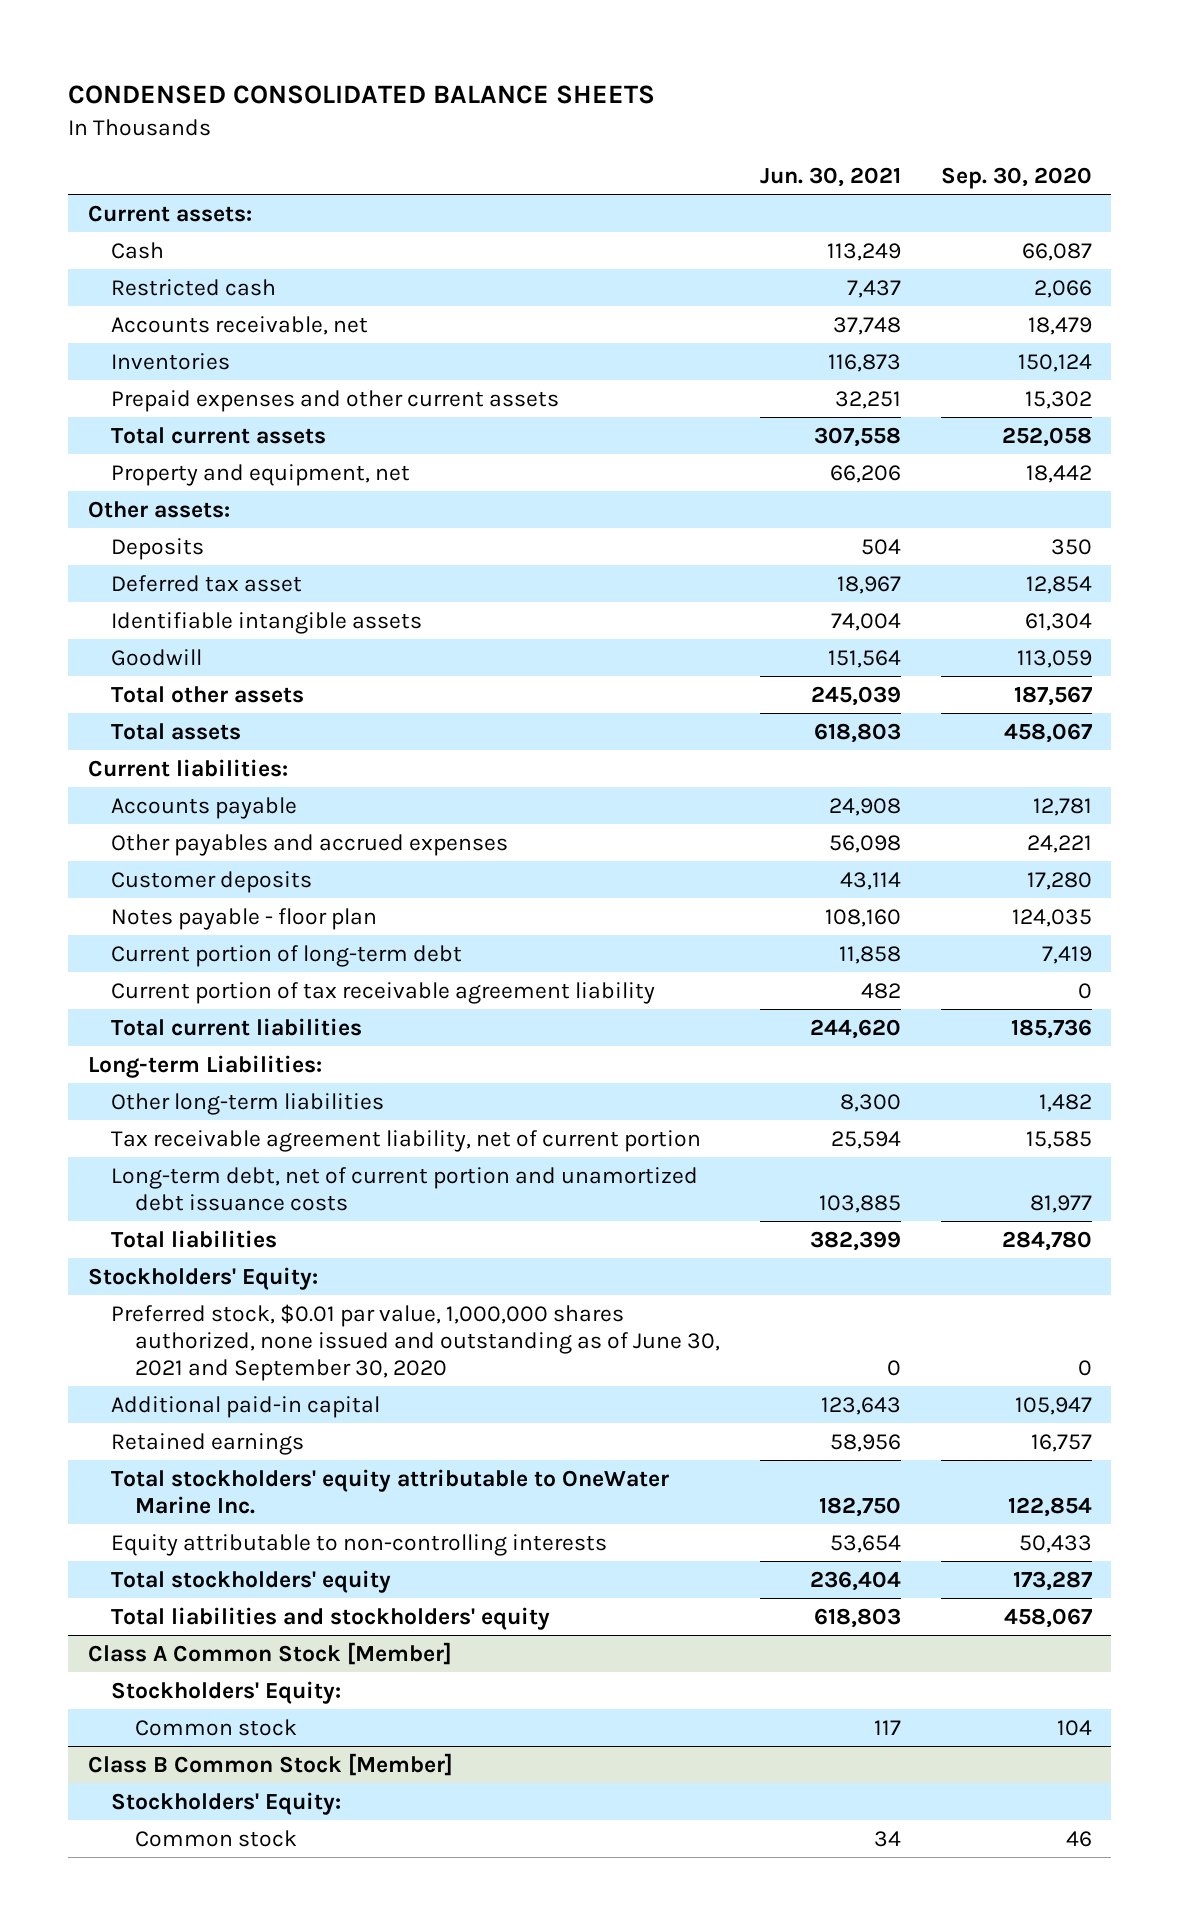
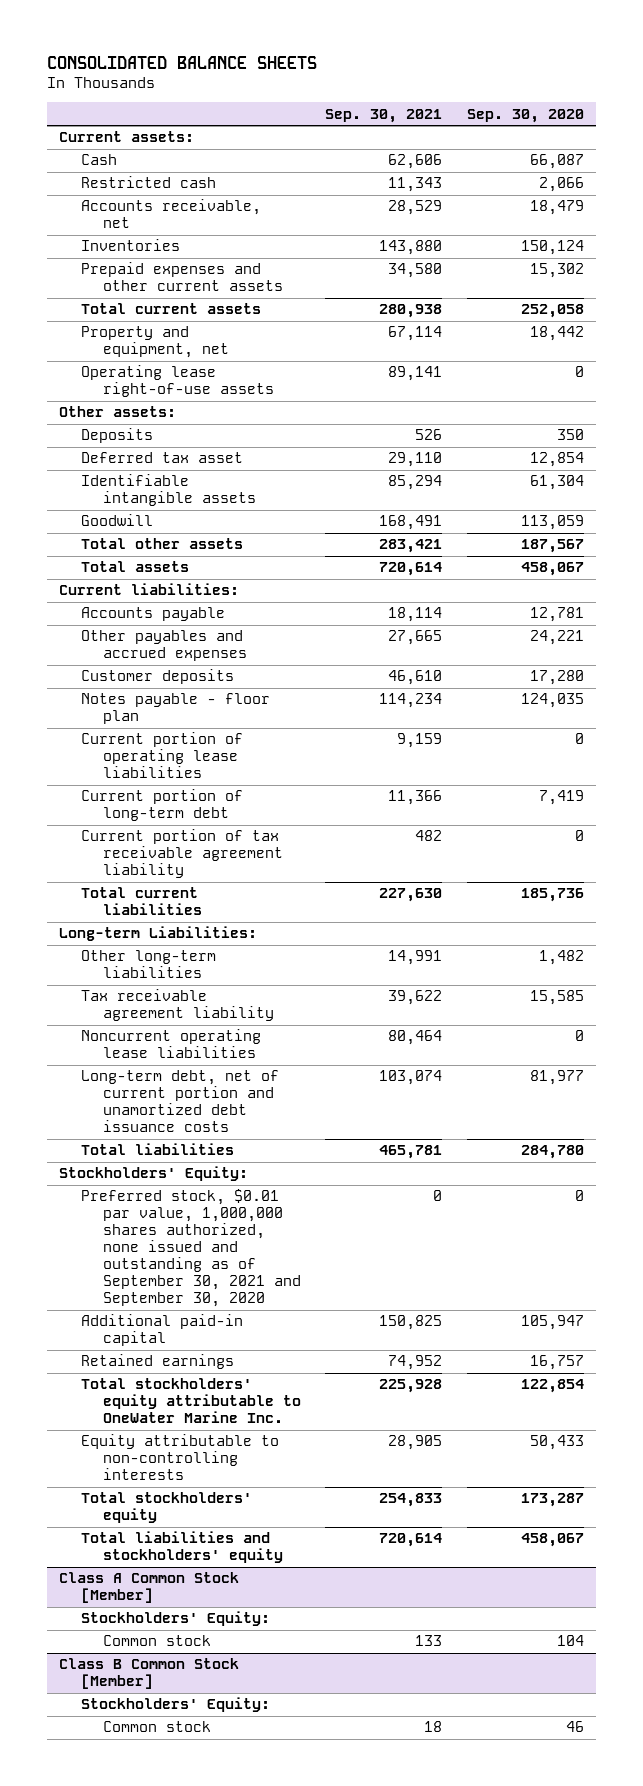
[67,85,655,105] CONDENSED CONSOLIDATED BALANCE SHEETS -> [46,55,317,69] CONSOLIDATED BALANCE SHEETS
[759,167,901,188] Jun. 30, 2021 -> none
none -> [325,108,443,123] Sep. 30, 2021
none -> [80,365,274,398] Operating lease right-of-use assets
none -> [80,732,243,779] Current portion of operating lease liabilities
[111,1129,702,1152] Tax receivable agreement liability, net of current portion -> [80,989,274,1022] Tax receivable agreement liability
none -> [80,1029,261,1059] Noncurrent operating lease liabilities
[111,1303,721,1381] Preferred stock, $0.01 par value, 1,000,000 shares authorized, none issued and outstanding as of June 30, 2021 and September 30, 2020 -> [80,1189,301,1308] Preferred stock, $0.01 par value, 1,000,000 shares authorized, none issued and outstanding as of September 30, 2021 and September 30, 2020

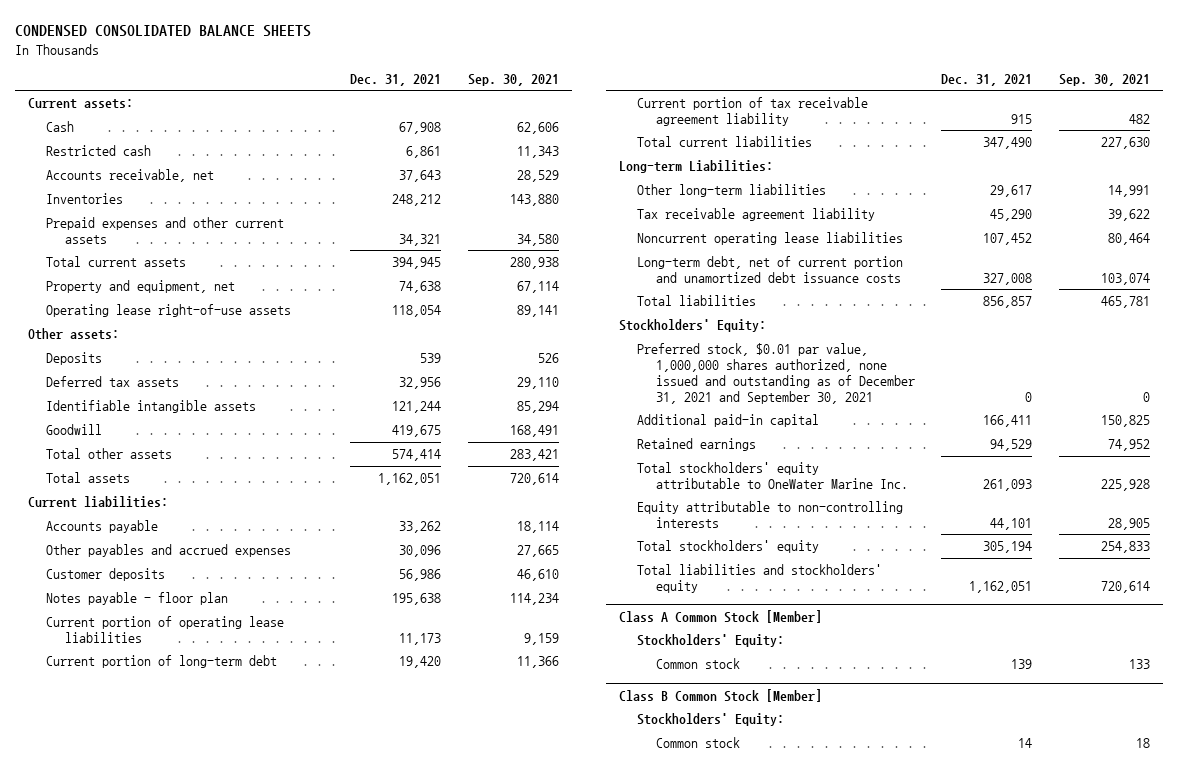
[46,55,317,69] CONSOLIDATED BALANCE SHEETS -> [14,25,311,38] CONDENSED CONSOLIDATED BALANCE SHEETS
[466,108,584,123] Sep. 30, 2020 -> none
none -> [350,73,442,86] Dec. 31, 2021
[80,452,243,464] Deferred tax asset -> [46,376,180,388] Deferred tax assets
[80,1189,301,1308] Preferred stock, $0.01 par value, 1,000,000 shares authorized, none issued and outstanding as of September 30, 2021 and September 30, 2020 -> [637,343,915,404] Preferred stock, $0.01 par value, 1,000,000 shares authorized, none issued and outstanding as of December 31, 2021 and September 30, 2021

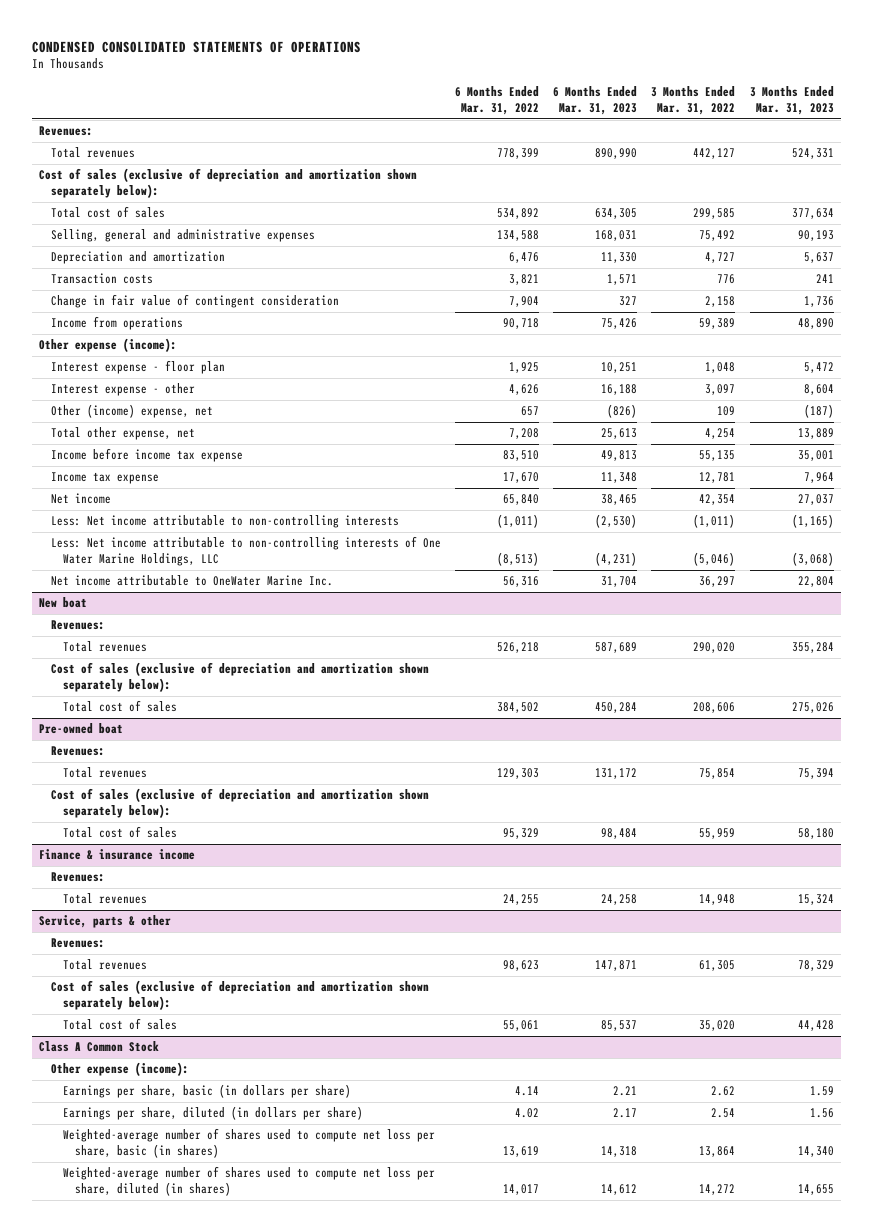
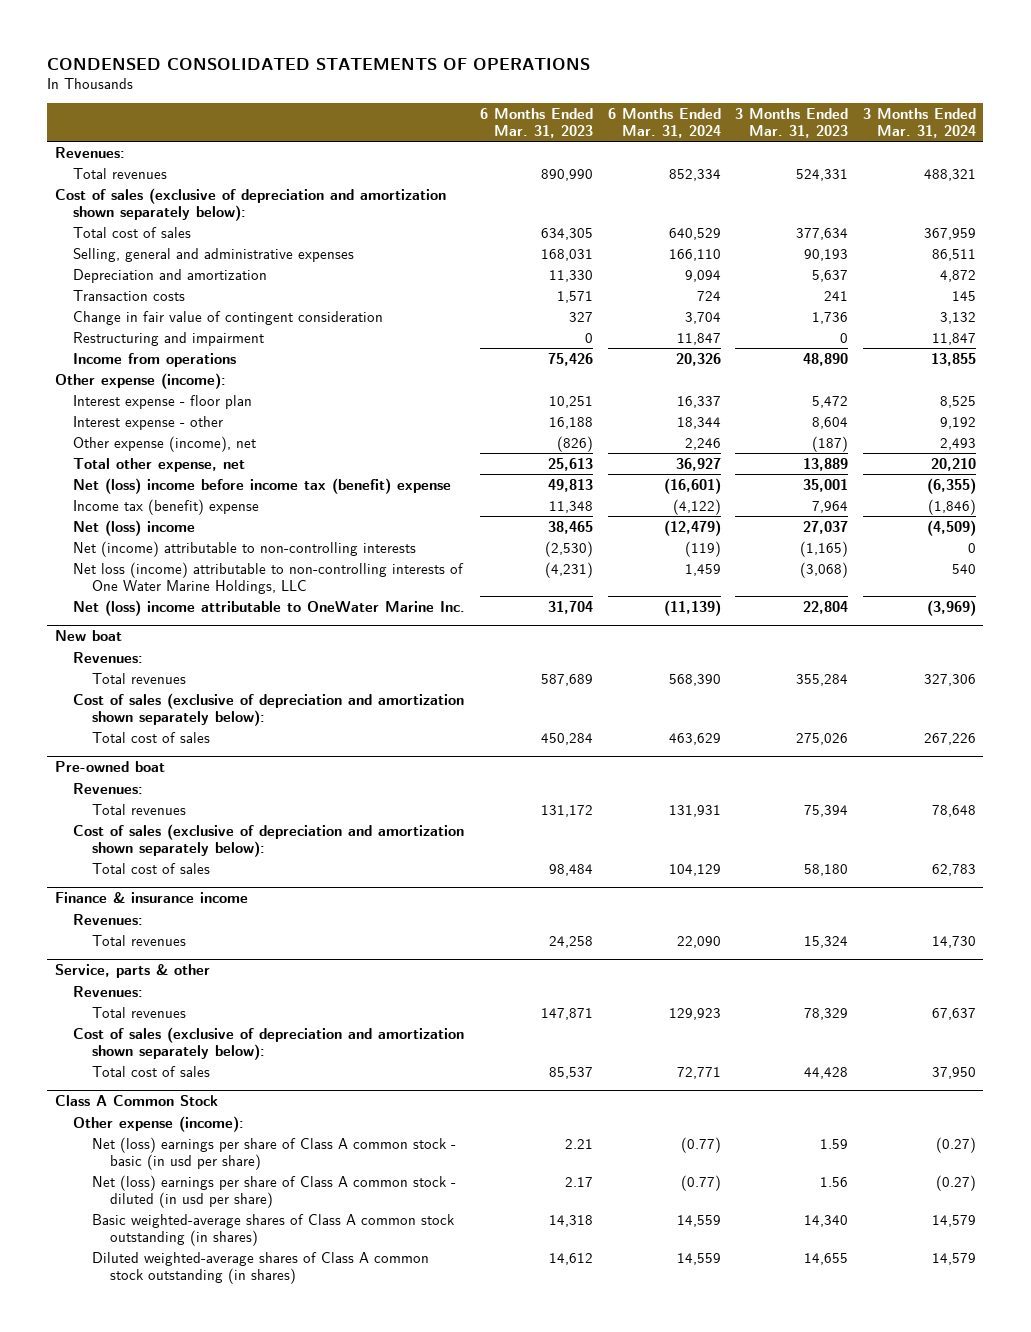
[455,86,540,116] 6 Months Ended Mar. 31, 2022 -> none
[651,86,736,116] 3 Months Ended Mar. 31, 2022 -> none
none -> [607,107,721,138] 6 Months Ended Mar. 31, 2024
none -> [862,107,976,138] 3 Months Ended Mar. 31, 2024
none -> [73,331,265,346] Restructuring and impairment
[51,404,214,419] Other (income) expense, net -> [73,435,257,452] Other expense (income), net
[51,448,244,463] Income before income tax expense -> [73,477,452,494] Net (loss) income before income tax (benefit) expense
[51,472,160,485] Income tax expense -> [73,498,260,515] Income tax (benefit) expense
[51,493,112,505] Net income -> [73,519,196,536] Net (loss) income
[51,515,400,529] Less: Net income attributable to non-controlling interests -> [73,540,417,557] Net (income) attributable to non-controlling interests
[51,536,442,567] Less: Net income attributable to non-controlling interests of One Water Marine Holdings, LLC -> [73,561,465,594] Net loss (income) attributable to non-controlling interests of One Water Marine Holdings, LLC
[51,575,334,587] Net income attributable to OneWater Marine Inc. -> [73,599,466,616] Net (loss) income attributable to OneWater Marine Inc.
[62,1084,351,1099] Earnings per share, basic (in dollars per share) -> [91,1136,456,1170] Net (loss) earnings per share of Class A common stock - basic (in usd per share)
[62,1106,363,1121] Earnings per share, diluted (in dollars per share) -> [91,1174,456,1208] Net (loss) earnings per share of Class A common stock - diluted (in usd per share)
[62,1128,435,1159] Weighted-average number of shares used to compute net loss per share, basic (in shares) -> [91,1213,455,1246] Basic weighted-average shares of Class A common stock outstanding (in shares)
[62,1166,435,1197] Weighted-average number of shares used to compute net loss per share, diluted (in shares) -> [91,1251,429,1284] Diluted weighted-average shares of Class A common stock outstanding (in shares)

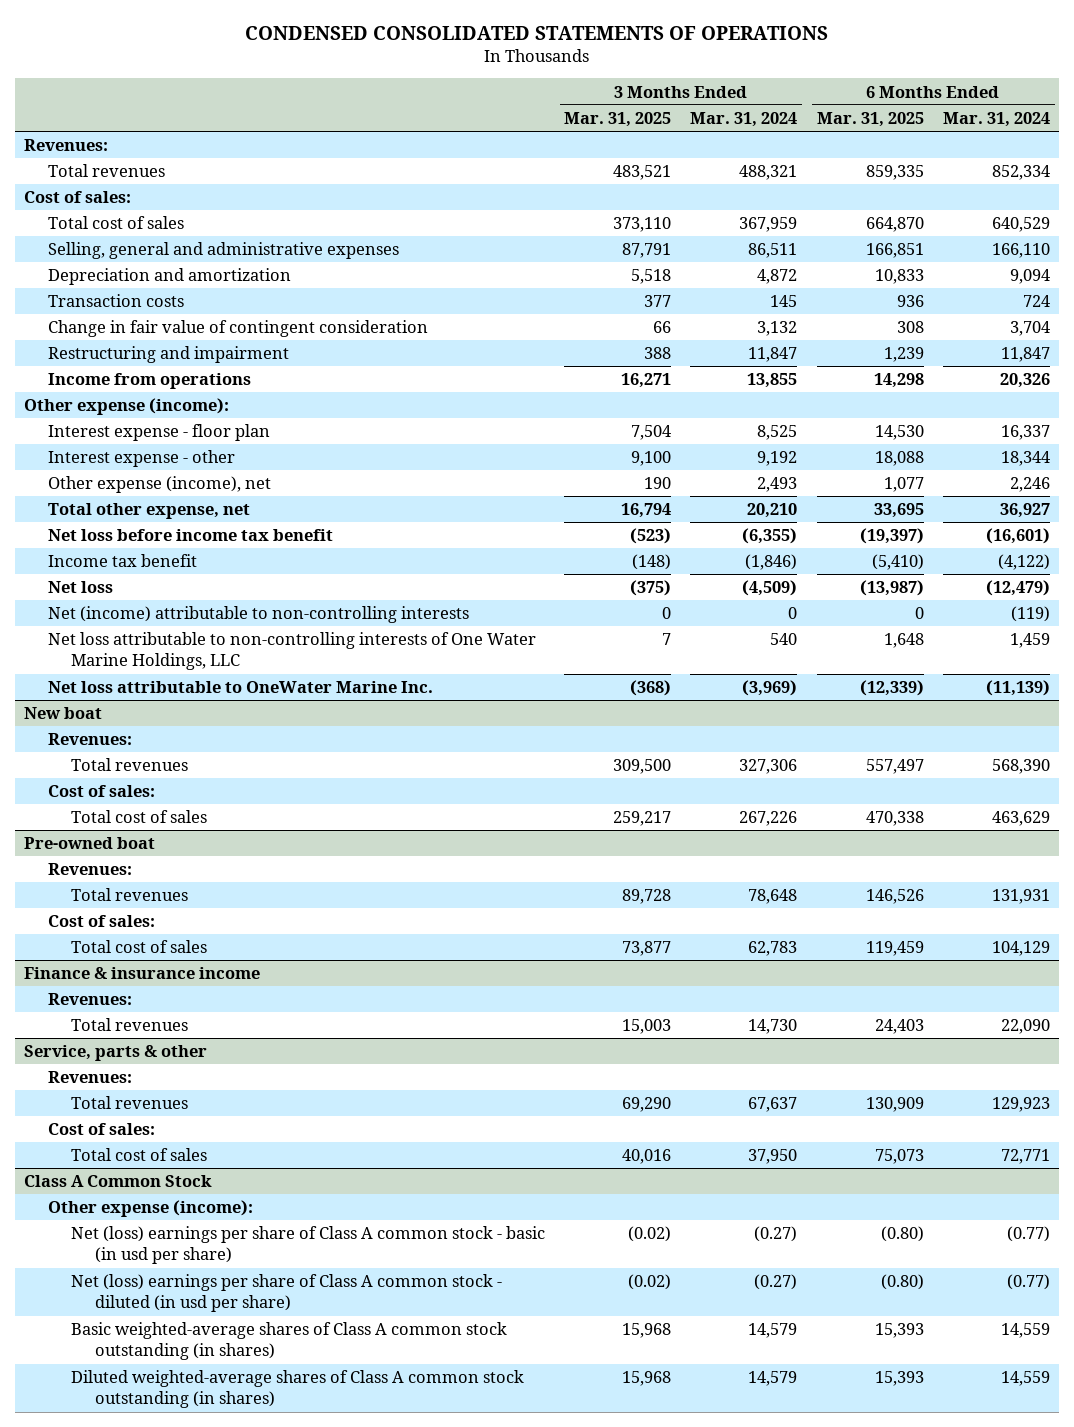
[479,107,593,138] 6 Months Ended Mar. 31, 2023 -> none
[735,107,849,138] 3 Months Ended Mar. 31, 2023 -> none
none -> [564,112,672,128] Mar. 31, 2025
none -> [816,112,924,128] Mar. 31, 2025
[54,187,446,221] Cost of sales (exclusive of depreciation and amortization shown separately below): -> [24,191,132,204] Cost of sales:
[73,477,452,494] Net (loss) income before income tax (benefit) expense -> [47,529,333,542] Net loss before income tax benefit
[73,498,260,515] Income tax (benefit) expense -> [47,554,197,568] Income tax benefit
[73,519,196,536] Net (loss) income -> [47,581,113,594] Net loss
[73,561,465,594] Net loss (income) attributable to non-controlling interests of One Water Marine Holdings, LLC -> [47,632,536,671] Net loss attributable to non-controlling interests of One Water Marine Holdings, LLC
[73,599,466,616] Net (loss) income attributable to OneWater Marine Inc. -> [47,681,433,694] Net loss attributable to OneWater Marine Inc.
[73,692,465,726] Cost of sales (exclusive of depreciation and amortization shown separately below): -> [47,785,155,798] Cost of sales:
[73,823,465,857] Cost of sales (exclusive of depreciation and amortization shown separately below): -> [47,915,155,928] Cost of sales:
[73,1026,465,1060] Cost of sales (exclusive of depreciation and amortization shown separately below): -> [47,1123,155,1136] Cost of sales:

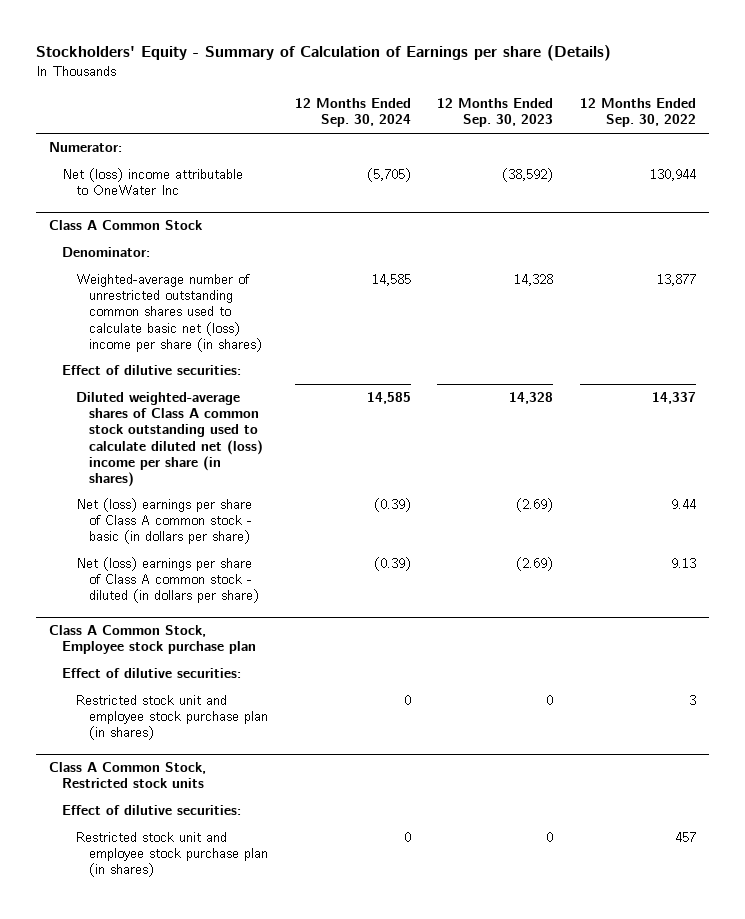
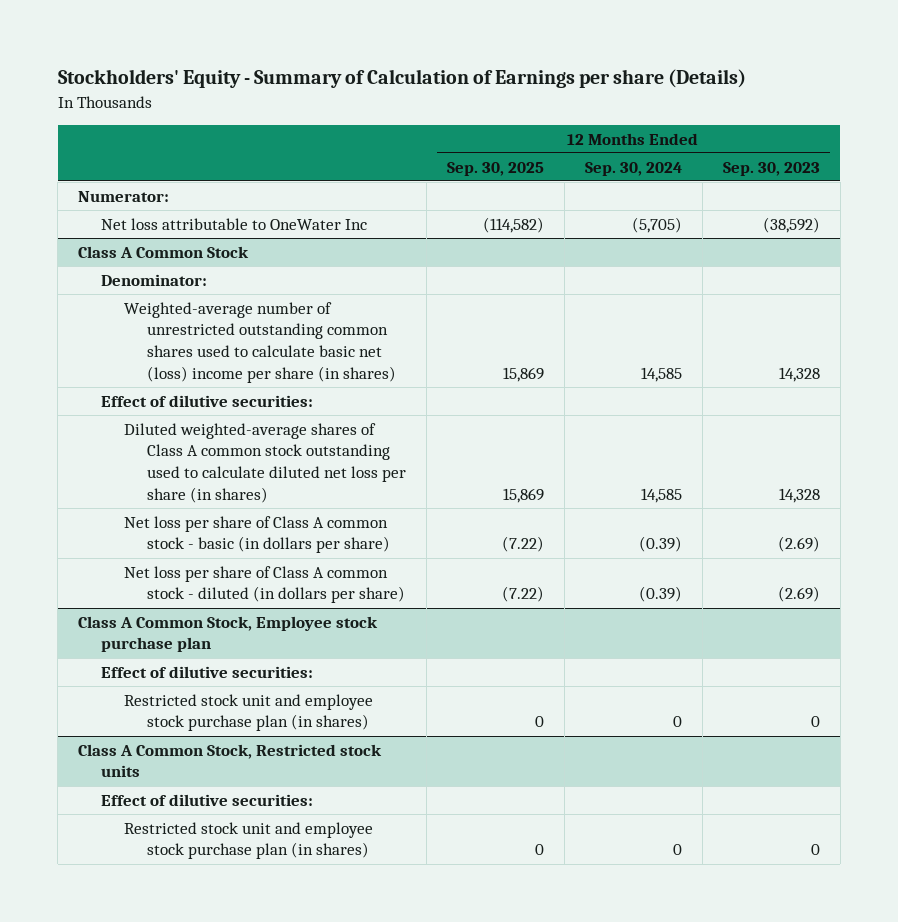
[579,98,696,128] 12 Months Ended Sep. 30, 2022 -> none
none -> [446,161,544,176] Sep. 30, 2025
[62,168,244,196] Net (loss) income attributable to OneWater Inc -> [101,217,368,230] Net loss attributable to OneWater Inc
[75,392,264,487] Diluted weighted-average shares of Class A common stock outstanding used to calculate diluted net (loss) income per share (in shares) -> [123,422,406,503] Diluted weighted-average shares of Class A common stock outstanding used to calculate diluted net loss per share (in shares)
[75,498,253,545] Net (loss) earnings per share of Class A common stock - basic (in dollars per share) -> [123,515,390,554] Net loss per share of Class A common stock - basic (in dollars per share)
[75,557,260,604] Net (loss) earnings per share of Class A common stock - diluted (in dollars per share) -> [123,565,405,604] Net loss per share of Class A common stock - diluted (in dollars per share)

